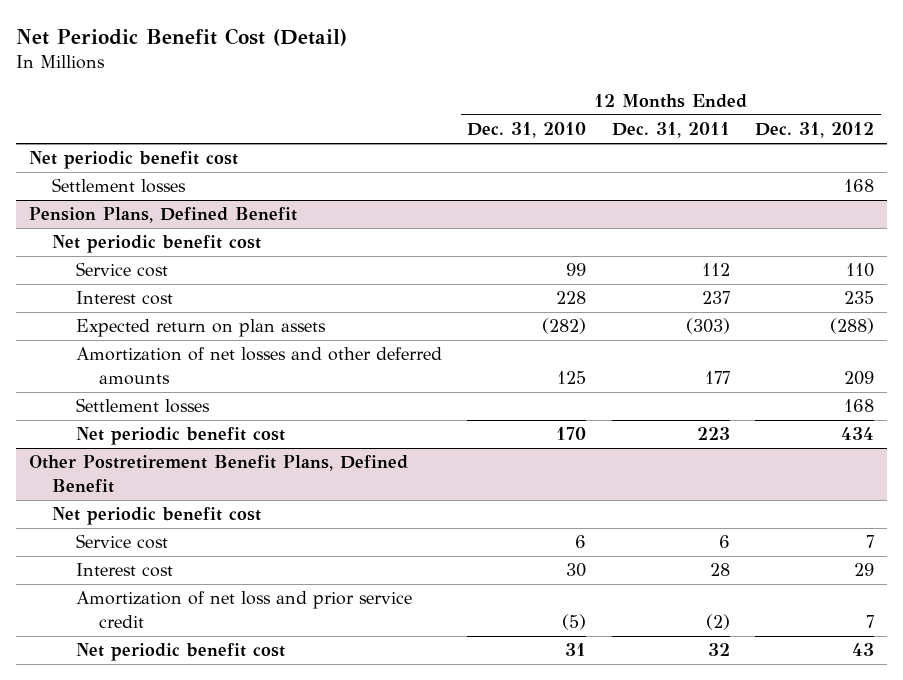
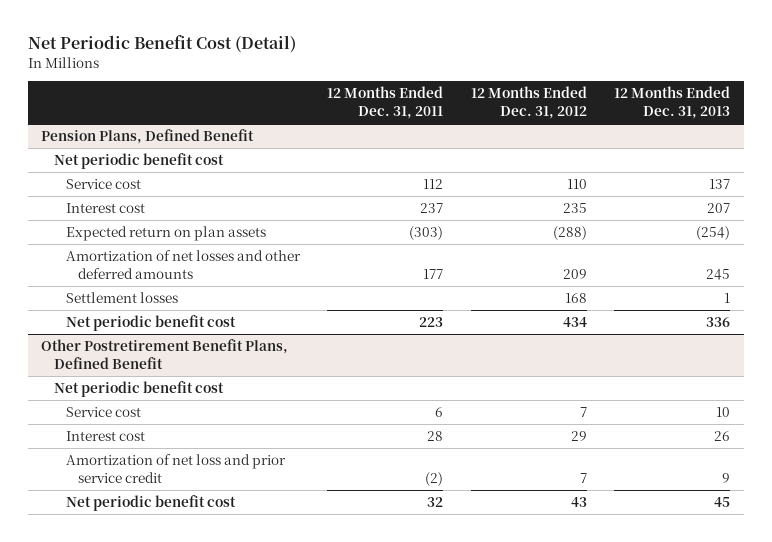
[467,122,587,139] Dec. 31, 2010 -> none
none -> [614,86,731,120] 12 Months Ended Dec. 31, 2013
[28,151,238,170] Net periodic benefit cost -> none
[52,178,187,194] Settlement losses -> none

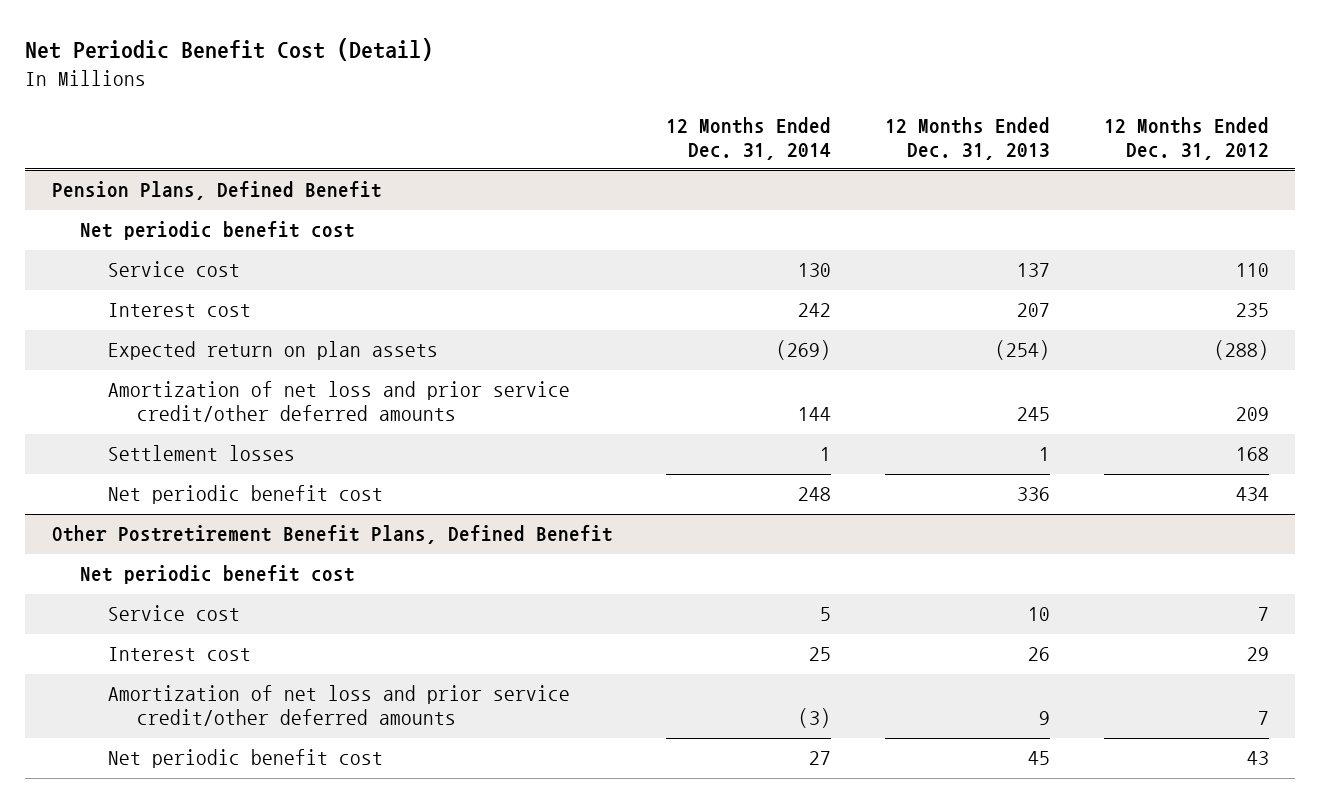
[327,86,444,120] 12 Months Ended Dec. 31, 2011 -> none
none -> [666,116,832,160] 12 Months Ended Dec. 31, 2014
[65,250,301,279] Amortization of net losses and other deferred amounts -> [108,381,571,423] Amortization of net loss and prior service credit/other deferred amounts
[65,454,286,483] Amortization of net loss and prior service credit -> [108,685,571,727] Amortization of net loss and prior service credit/other deferred amounts

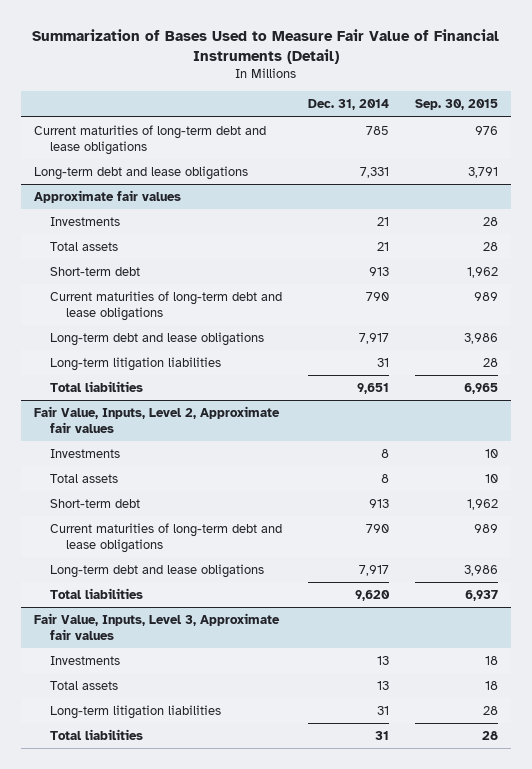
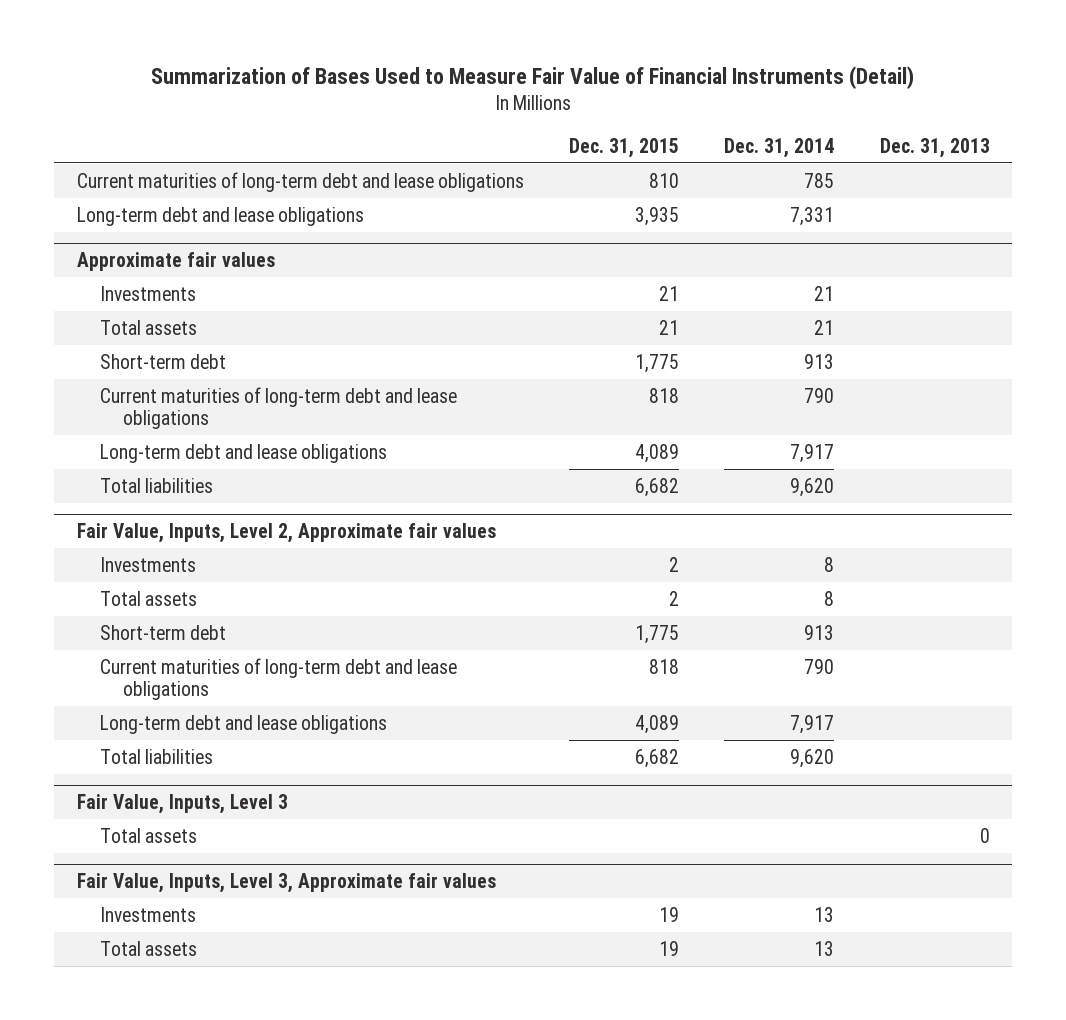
[414,99,498,111] Sep. 30, 2015 -> none
none -> [568,137,679,158] Dec. 31, 2015
none -> [879,137,990,158] Dec. 31, 2013
[49,357,221,372] Long-term litigation liabilities -> none
[356,383,389,395] 9,651 -> [790,477,835,497] 9,620
none -> [76,794,288,815] Fair Value, Inputs, Level 3
none -> [100,827,198,843] Total assets
[49,705,221,720] Long-term litigation liabilities -> none
[49,729,143,741] Total liabilities -> none

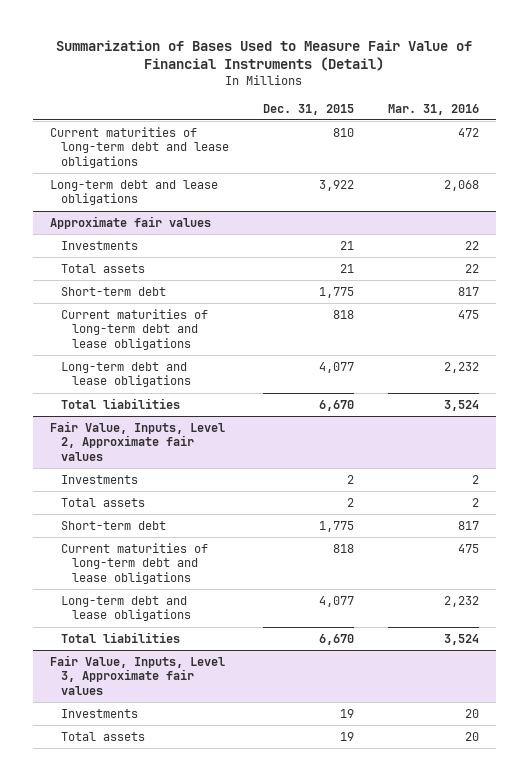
[724,137,835,158] Dec. 31, 2014 -> none
[879,137,990,158] Dec. 31, 2013 -> none
none -> [387,103,479,115] Mar. 31, 2016
[634,206,679,226] 3,935 -> [318,179,354,191] 3,922
[634,443,679,463] 4,089 -> [318,361,354,373] 4,077
[634,477,679,497] 6,682 -> [318,399,354,411] 6,670
[76,794,288,815] Fair Value, Inputs, Level 3 -> none
[100,827,198,843] Total assets -> none
[634,714,679,734] 4,089 -> [318,595,354,607] 4,077
[634,748,679,768] 6,682 -> [318,633,354,645] 6,670

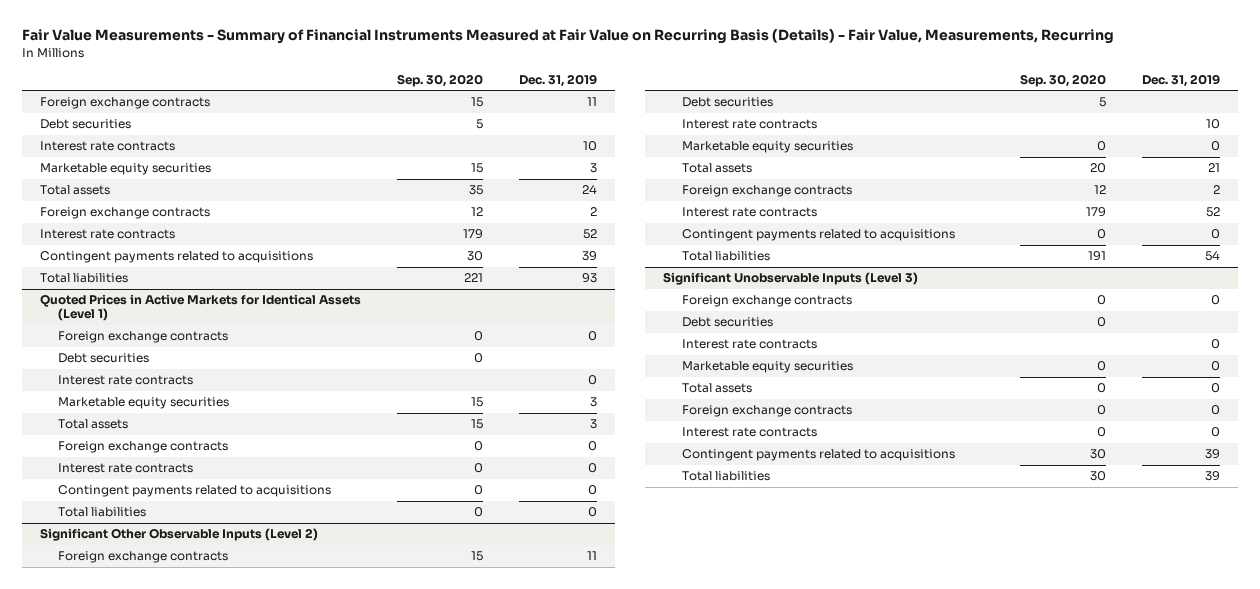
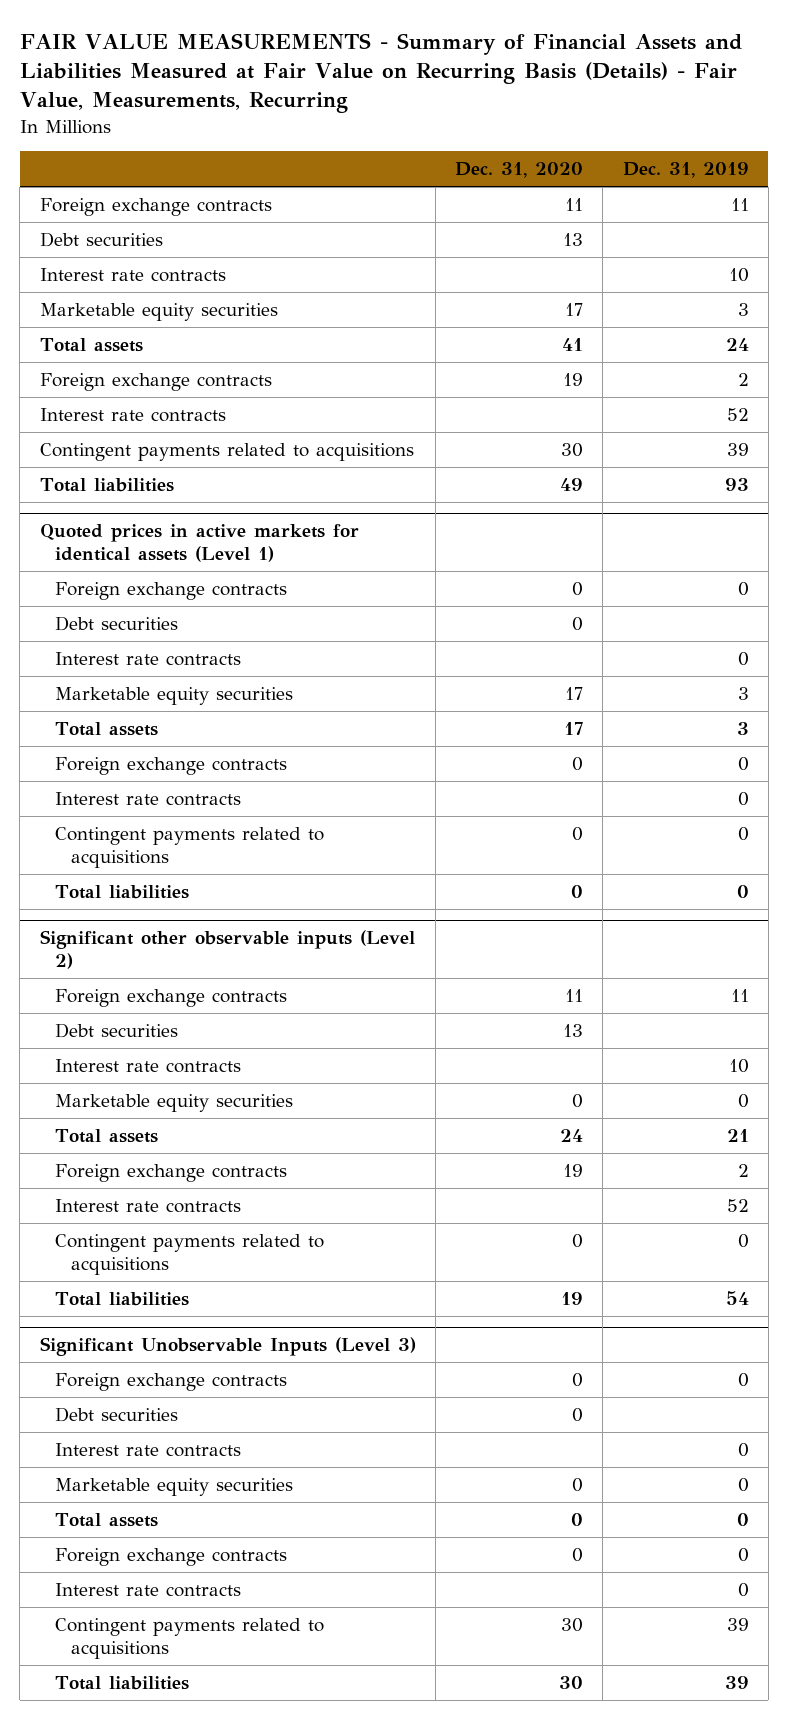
[21,29,1114,45] Fair Value Measurements - Summary of Financial Instruments Measured at Fair Value on Recurring Basis (Details) - Fair Value, Measurements, Recurring -> [19,32,742,114] FAIR VALUE MEASUREMENTS - Summary of Financial Assets and Liabilities Measured at Fair Value on Recurring Basis (Details) - Fair Value, Measurements, Recurring
[396,73,483,87] Sep. 30, 2020 -> none
none -> [455,162,584,179] Dec. 31, 2020
[39,294,361,322] Quoted Prices in Active Markets for Identical Assets (Level 1) -> [39,524,359,563] Quoted prices in active markets for identical assets (Level 1)
[39,528,318,542] Significant Other Observable Inputs (Level 2) -> [39,930,415,970] Significant other observable inputs (Level 2)

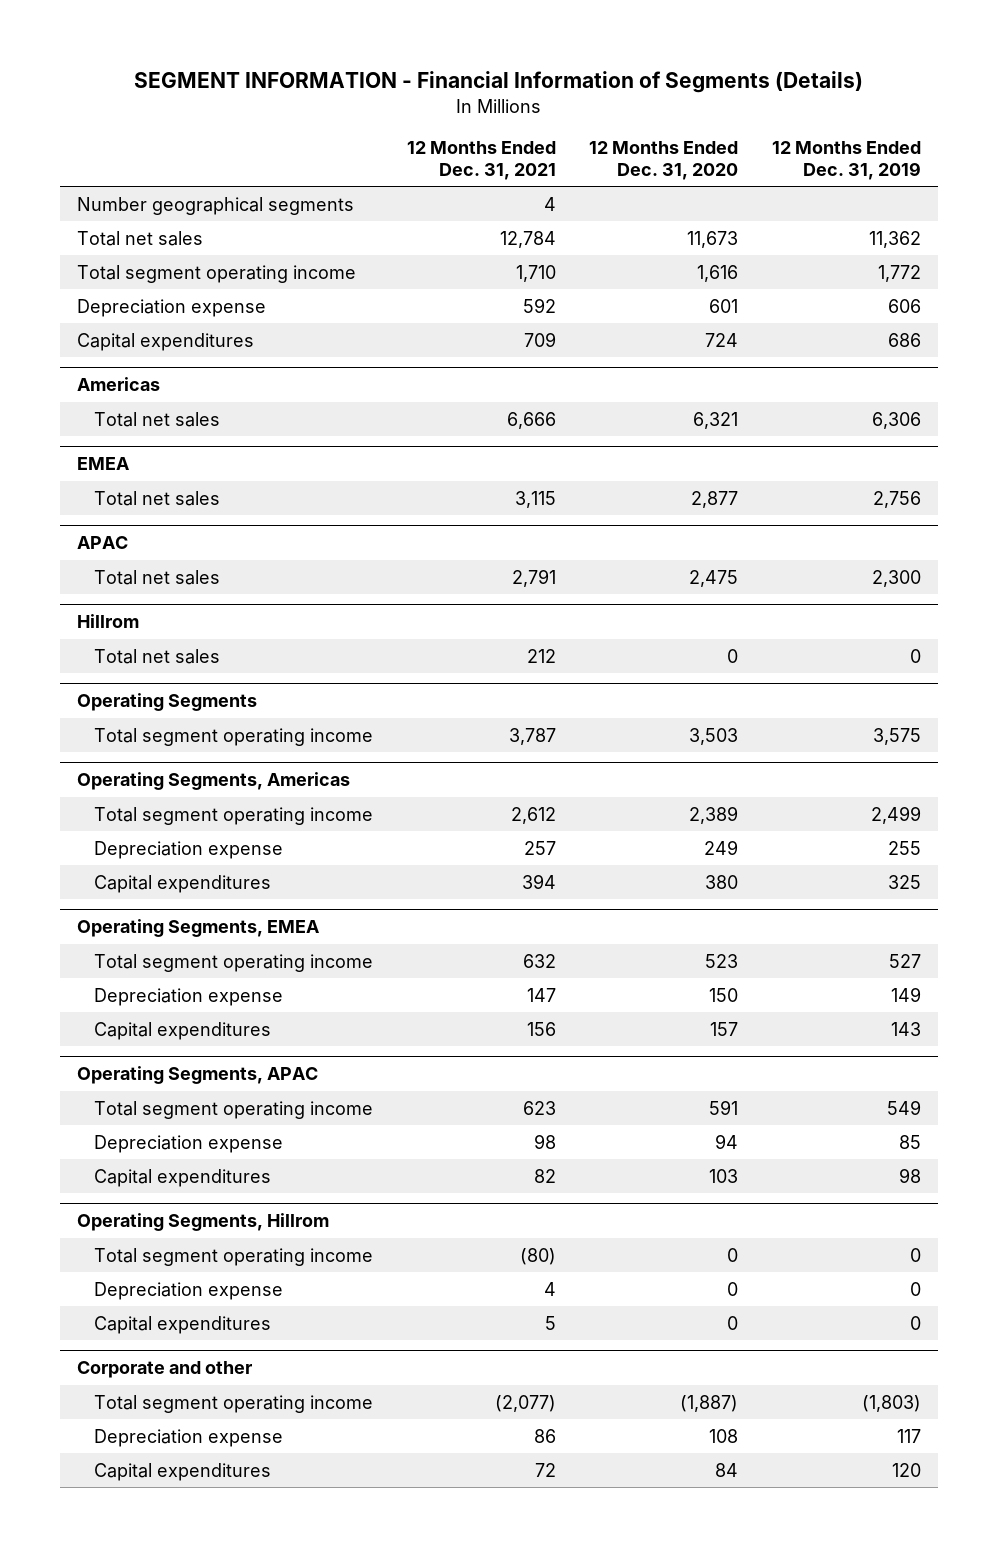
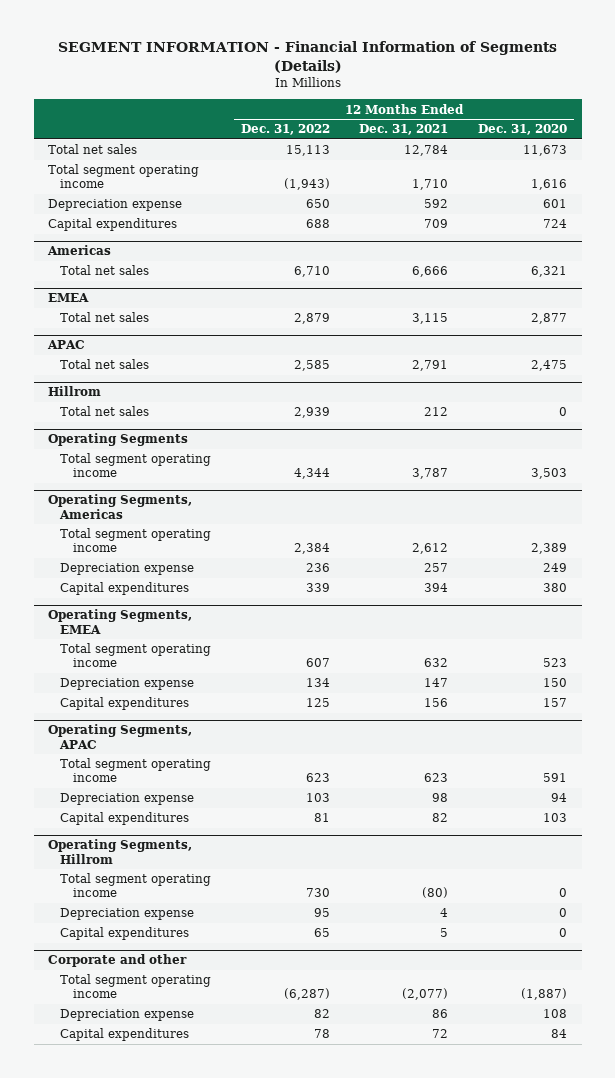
[772,141,922,180] 12 Months Ended Dec. 31, 2019 -> none
none -> [240,124,330,136] Dec. 31, 2022
[76,196,354,215] Number geographical segments -> none

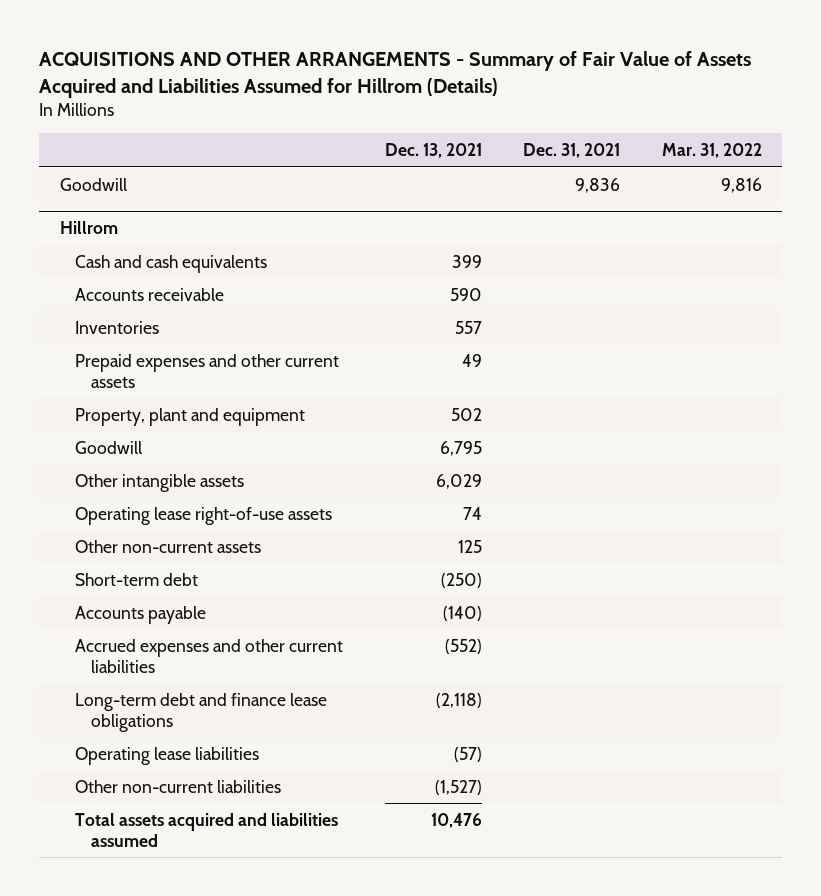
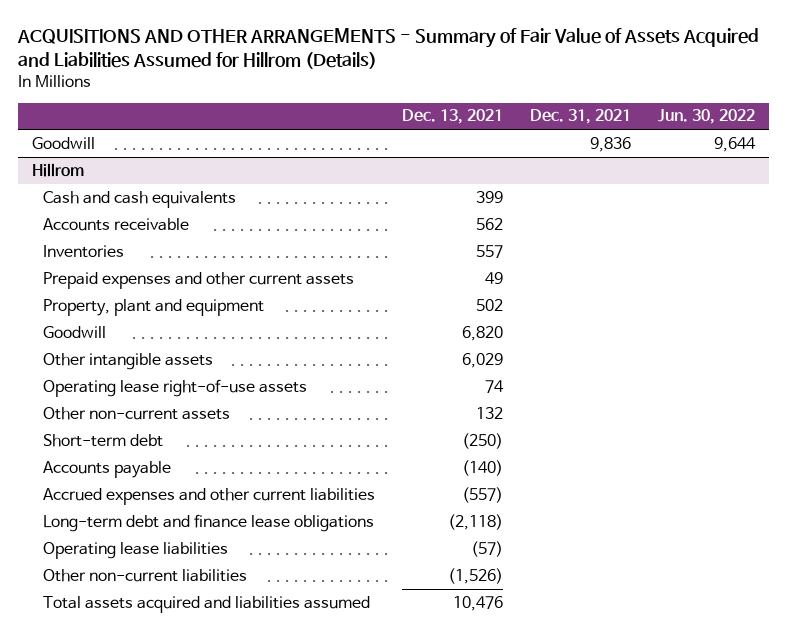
[661,143,762,159] Mar. 31, 2022 -> none
none -> [658,109,756,125] Jun. 30, 2022
[449,287,482,301] 590 -> [476,217,504,230] 562
[439,440,482,456] 6,795 -> [462,325,504,341] 6,820
[457,539,482,553] 125 -> [476,406,504,419] 132
[444,638,482,654] (552) -> [462,486,504,503] (557)
[434,779,482,795] (1,527) -> [448,567,504,584] (1,526)

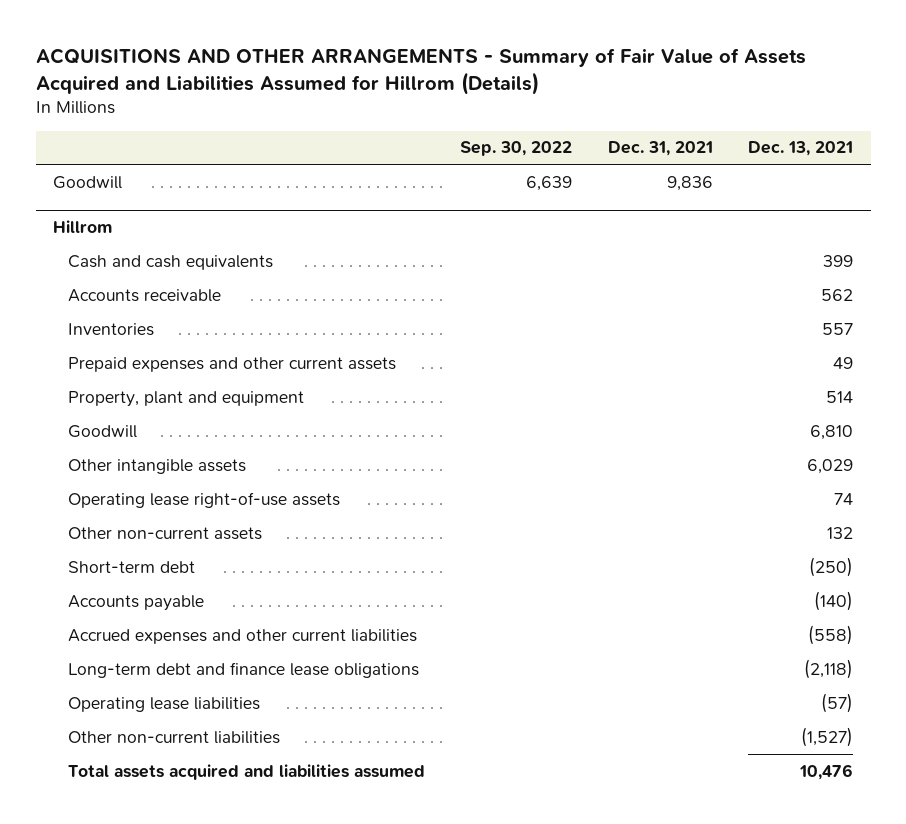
[658,109,756,125] Jun. 30, 2022 -> none
none -> [460,141,573,157] Sep. 30, 2022
[476,298,504,311] 502 -> [826,390,854,403] 514
[462,325,504,341] 6,820 -> [810,424,854,440] 6,810
[462,486,504,503] (557) -> [808,624,854,645] (558)
[448,567,504,584] (1,526) -> [801,726,854,747] (1,527)

